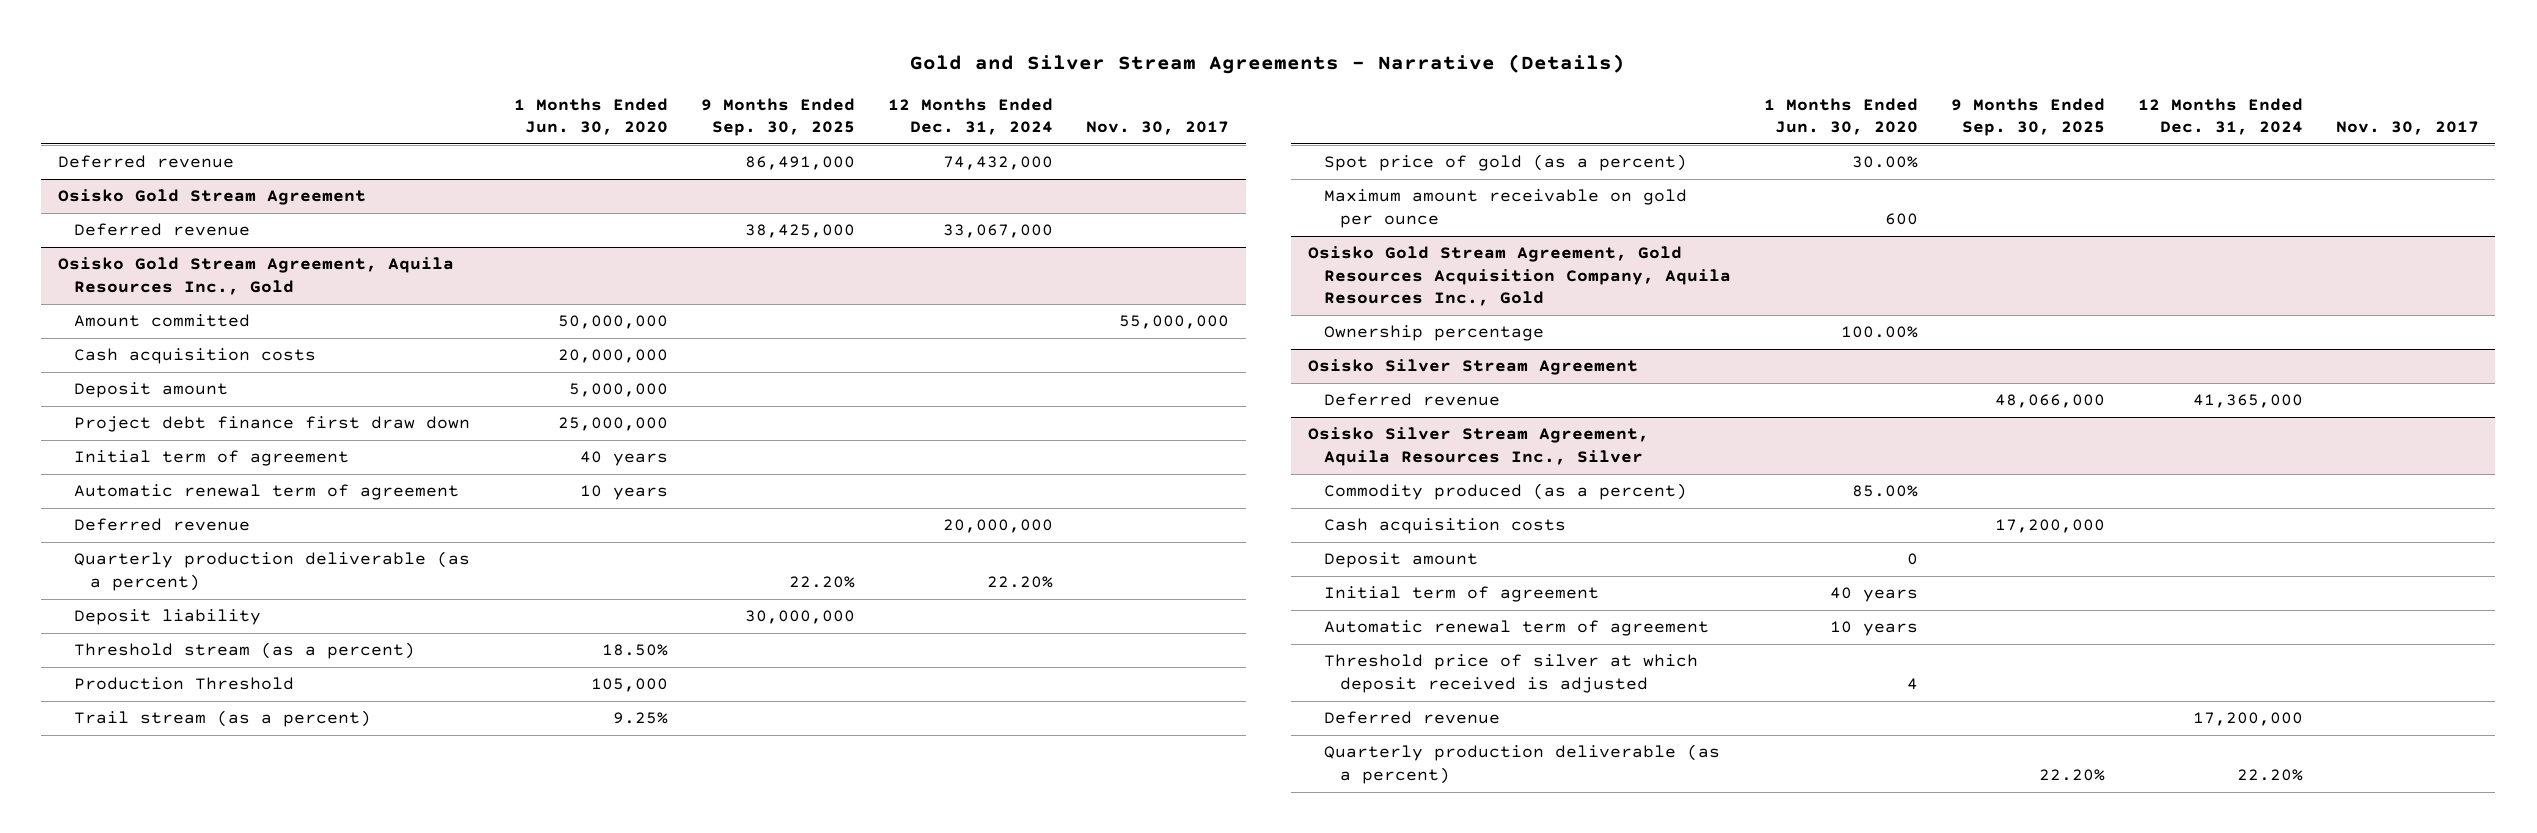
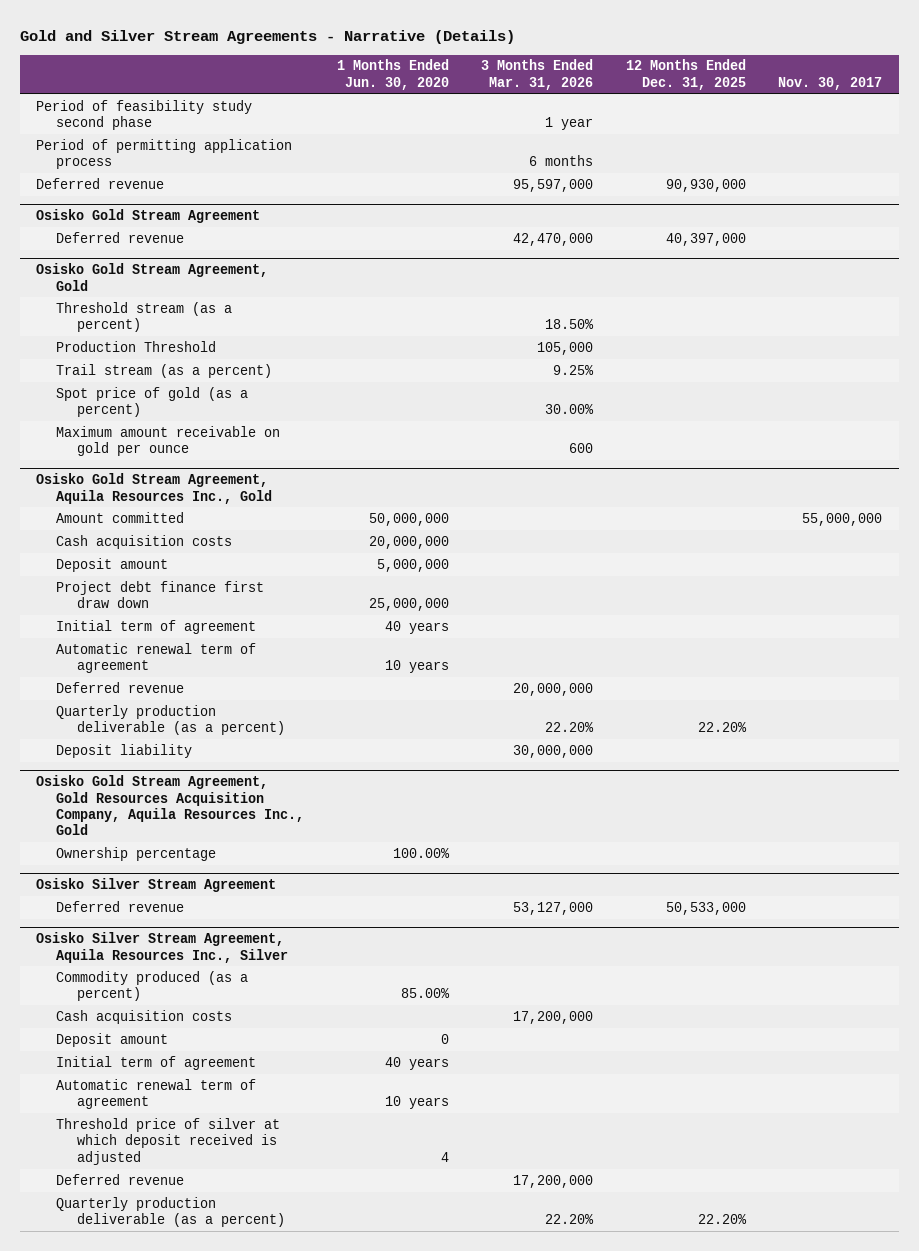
[701,97,856,137] 9 Months Ended Sep. 30, 2025 -> none
[888,97,1054,136] 12 Months Ended Dec. 31, 2024 -> none
none -> [481,59,594,90] 3 Months Ended Mar. 31, 2026
none -> [625,59,746,90] 12 Months Ended Dec. 31, 2025
none -> [36,99,253,131] Period of feasibility study second phase
none -> [36,138,293,170] Period of permitting application process
none -> [36,263,269,291] Osisko Gold Stream Agreement, Gold
none -> [56,301,233,333] Threshold stream (as a percent)
none -> [56,340,217,352] Production Threshold
none -> [56,363,273,378] Trail stream (as a percent)
none -> [56,386,249,418] Spot price of gold (as a percent)
none -> [56,425,281,457] Maximum amount receivable on gold per ounce
[73,642,415,660] Threshold stream (as a percent) -> none
[73,677,294,691] Production Threshold -> none
[73,710,371,728] Trail stream (as a percent) -> none
[1323,154,1687,172] Spot price of gold (as a percent) -> none
[1323,189,1687,228] Maximum amount receivable on gold per ounce -> none

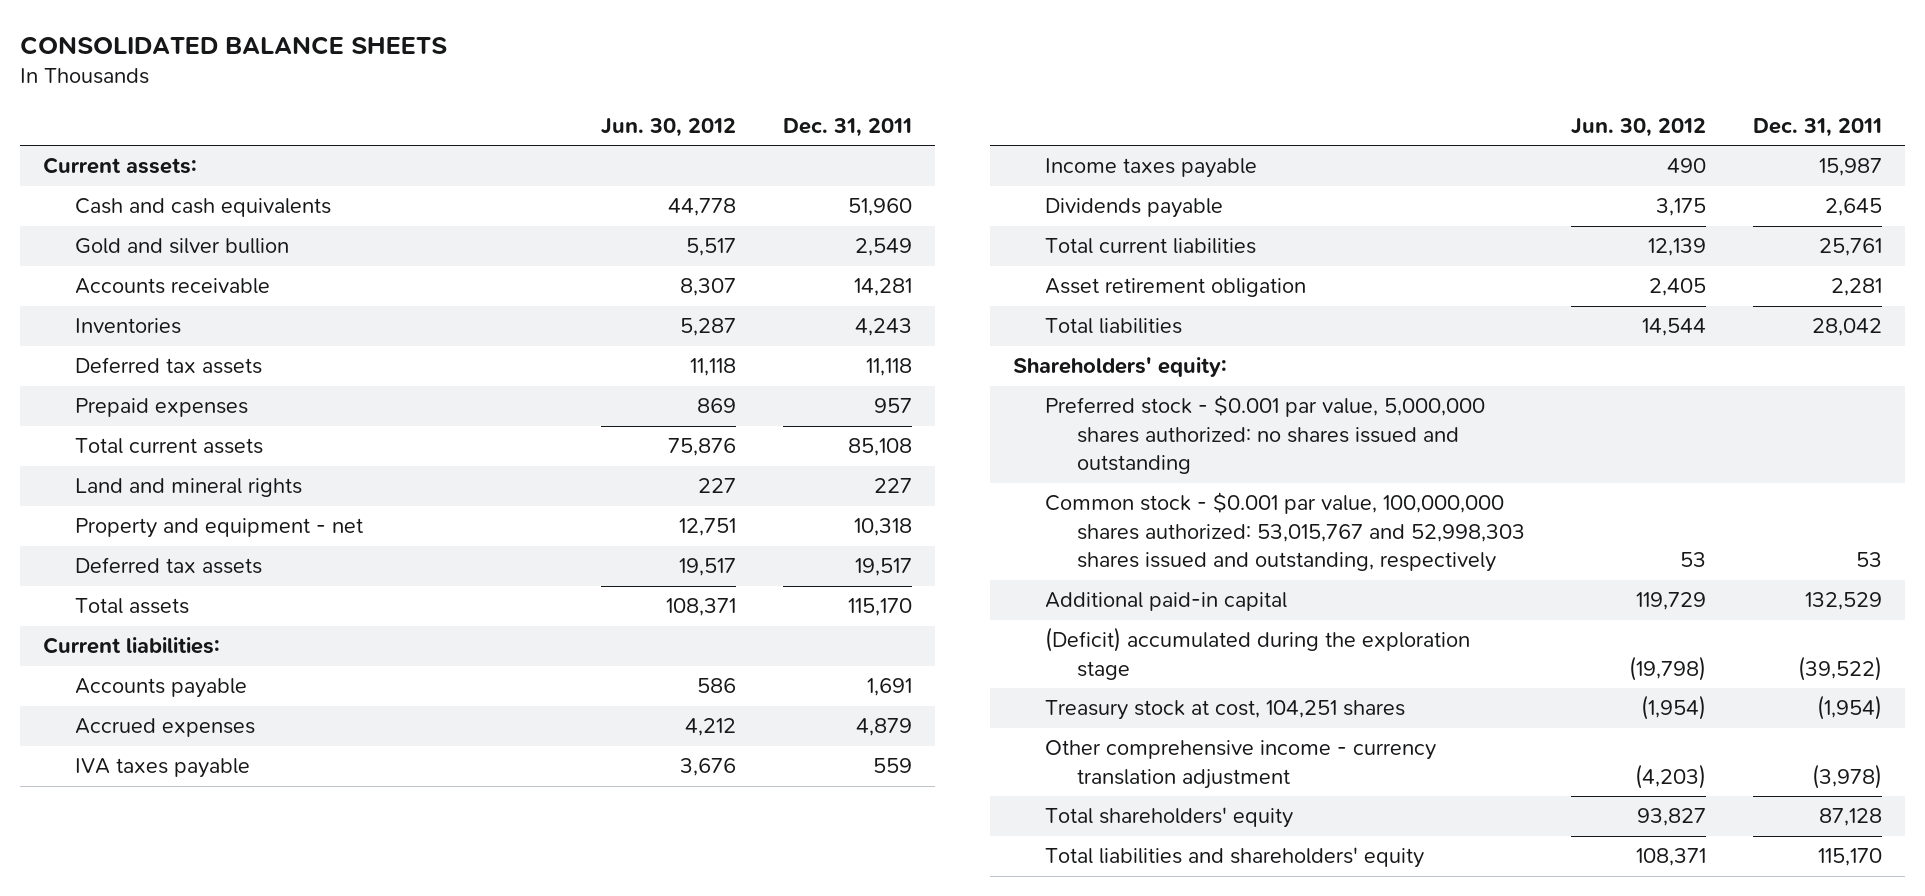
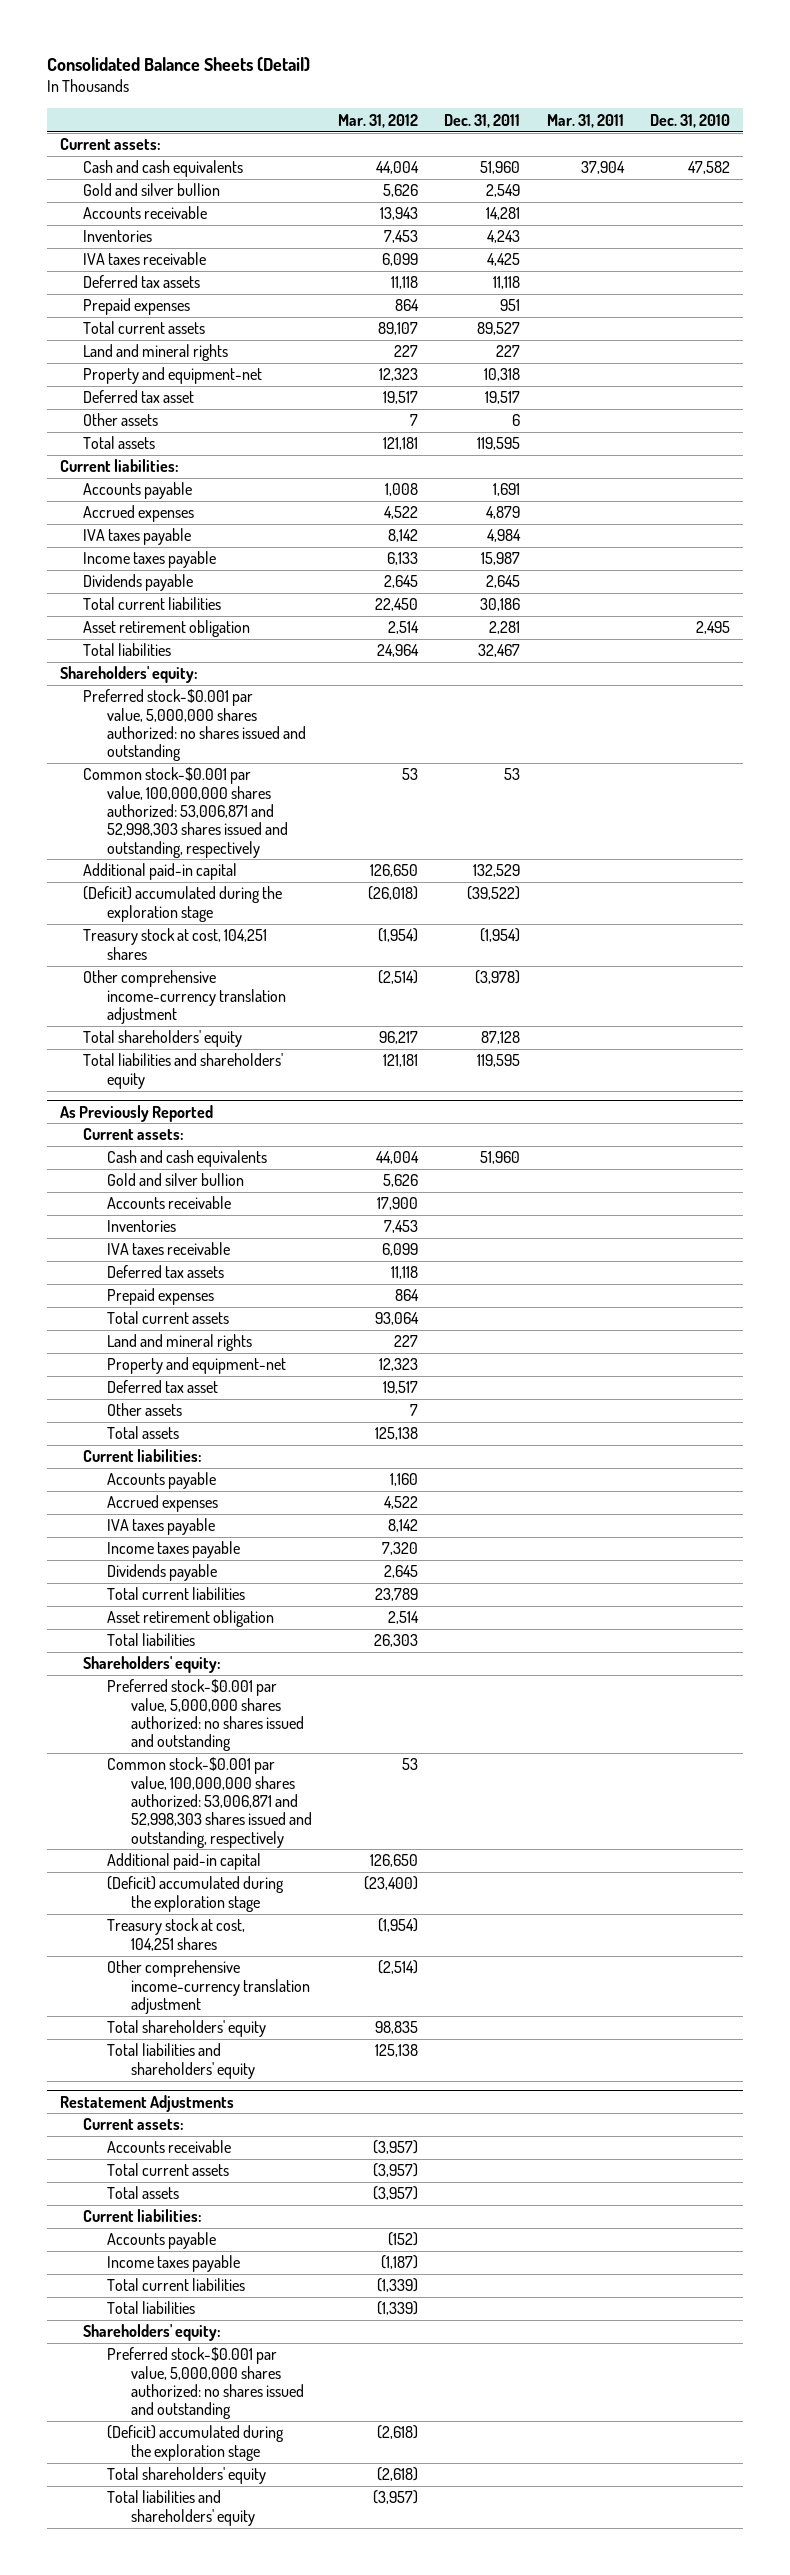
[19,35,447,55] CONSOLIDATED BALANCE SHEETS -> [46,57,310,73] Consolidated Balance Sheets (Detail)
[600,117,736,137] Jun. 30, 2012 -> none
none -> [338,113,419,128] Mar. 31, 2012
none -> [546,113,624,128] Mar. 31, 2011
none -> [650,113,731,128] Dec. 31, 2010
none -> [83,252,207,266] IVA taxes receivable
[873,398,912,414] 957 -> [500,299,521,312] 951
[847,438,912,457] 85,108 -> [477,322,521,336] 89,527
[74,518,363,539] Property and equipment - net -> [83,367,263,385] Property and equipment-net
[74,557,262,575] Deferred tax assets -> [83,390,195,404] Deferred tax asset
none -> [83,413,159,427] Other assets
[847,598,912,617] 115,170 -> [477,437,521,451] 119,595
[872,758,912,774] 559 -> [487,529,522,543] 4,984
[1819,238,1883,257] 25,761 -> [480,598,521,612] 30,186
[1812,318,1883,337] 28,042 -> [478,644,521,658] 32,467
[1045,395,1486,475] Preferred stock - $0.001 par value, 5,000,000 shares authorized: no shares issued and outstanding -> [83,689,307,762] Preferred stock-$0.001 par value, 5,000,000 shares authorized: no shares issued and outstanding
[1045,492,1525,573] Common stock - $0.001 par value, 100,000,000 shares authorized: 53,015,767 and 52,998,303 shares issued and outstanding, respectively -> [83,767,289,858] Common stock-$0.001 par value, 100,000,000 shares authorized: 53,006,871 and 52,998,303 shares issued and outstanding, respectively
[1045,740,1437,789] Other comprehensive income - currency translation adjustment -> [83,970,287,1024] Other comprehensive income-currency translation adjustment
[1818,848,1883,867] 115,170 -> [477,1054,521,1068] 119,595
none -> [59,1104,213,1122] As Previously Reported
none -> [83,1128,185,1141] Current assets:
none -> [107,1150,268,1168] Cash and cash equivalents
none -> [107,1173,245,1187] Gold and silver bullion
none -> [107,1196,232,1210] Accounts receivable
none -> [107,1220,177,1233] Inventories
none -> [107,1242,231,1256] IVA taxes receivable
none -> [107,1265,225,1279] Deferred tax assets
none -> [107,1288,215,1306] Prepaid expenses
none -> [107,1311,230,1325] Total current assets
none -> [107,1334,253,1352] Land and mineral rights
none -> [107,1357,287,1375] Property and equipment-net
none -> [107,1380,219,1394] Deferred tax asset
none -> [107,1403,183,1417] Other assets
none -> [107,1426,180,1440] Total assets
none -> [83,1449,203,1463] Current liabilities:
none -> [107,1472,217,1490] Accounts payable
none -> [107,1495,219,1513] Accrued expenses
none -> [107,1518,216,1536] IVA taxes payable
none -> [107,1541,241,1559] Income taxes payable
none -> [107,1564,218,1582] Dividends payable
none -> [107,1587,246,1601] Total current liabilities
none -> [107,1610,275,1628] Asset retirement obligation
none -> [107,1633,196,1647] Total liabilities
none -> [83,1656,222,1674] Shareholders' equity:
none -> [107,1679,304,1752] Preferred stock-$0.001 par value, 5,000,000 shares authorized: no shares issued and outstanding
none -> [107,1757,312,1848] Common stock-$0.001 par value, 100,000,000 shares authorized: 53,006,871 and 52,998,303 shares issued and outstanding, respectively
none -> [107,1853,262,1871] Additional paid-in capital
none -> [107,1876,285,1912] (Deficit) accumulated during the exploration stage
none -> [107,1918,246,1951] Treasury stock at cost, 104,251 shares
none -> [107,1960,310,2014] Other comprehensive income-currency translation adjustment
none -> [107,2020,267,2038] Total shareholders' equity
none -> [107,2043,255,2079] Total liabilities and shareholders' equity
none -> [59,2094,234,2112] Restatement Adjustments
none -> [83,2118,185,2131] Current assets:
none -> [107,2140,232,2154] Accounts receivable
none -> [107,2163,230,2177] Total current assets
none -> [107,2186,180,2200] Total assets
none -> [83,2209,203,2223] Current liabilities:
none -> [107,2232,217,2250] Accounts payable
none -> [107,2255,241,2273] Income taxes payable
none -> [107,2278,246,2292] Total current liabilities
none -> [107,2301,196,2315] Total liabilities
none -> [83,2324,222,2342] Shareholders' equity:
none -> [107,2347,304,2420] Preferred stock-$0.001 par value, 5,000,000 shares authorized: no shares issued and outstanding
none -> [107,2425,285,2461] (Deficit) accumulated during the exploration stage
none -> [107,2467,267,2485] Total shareholders' equity
none -> [107,2490,255,2526] Total liabilities and shareholders' equity

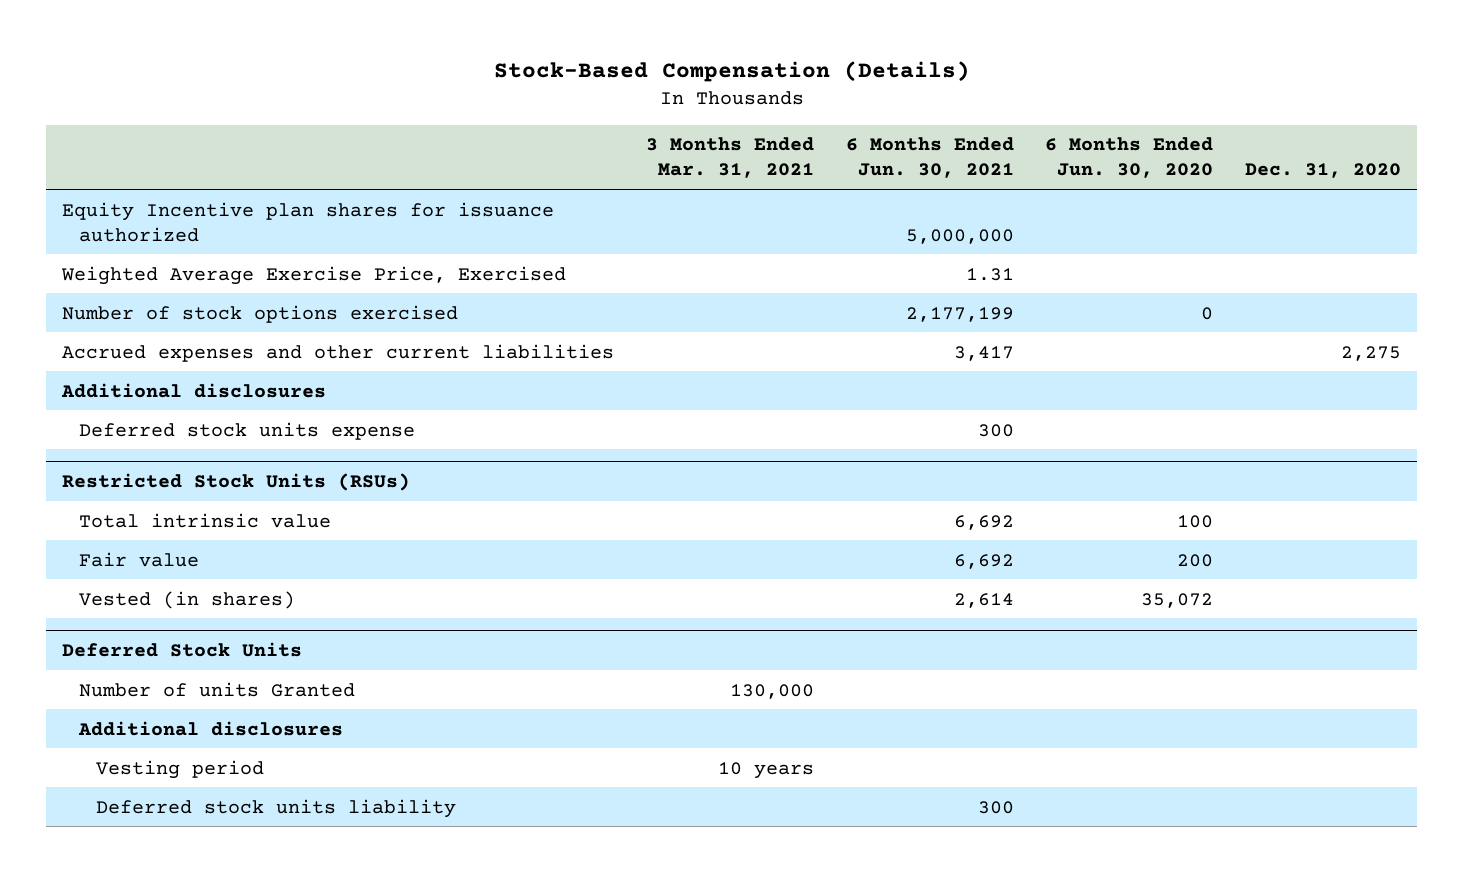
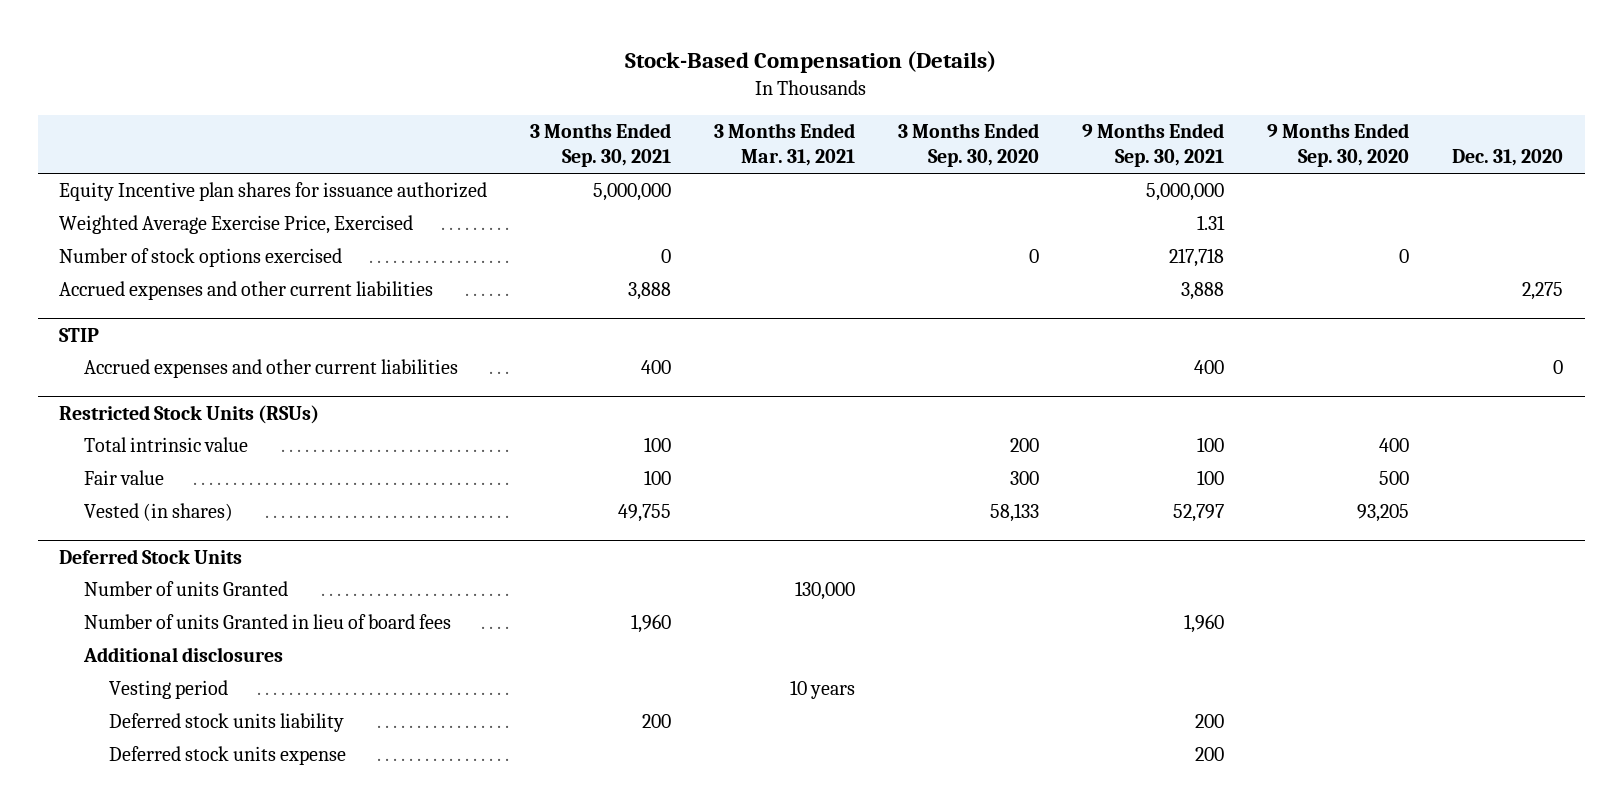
[845,137,1014,179] 6 Months Ended Jun. 30, 2021 -> none
[1045,137,1214,179] 6 Months Ended Jun. 30, 2020 -> none
none -> [530,123,672,168] 3 Months Ended Sep. 30, 2021
none -> [898,123,1040,168] 3 Months Ended Sep. 30, 2020
none -> [1082,123,1225,168] 9 Months Ended Sep. 30, 2021
none -> [1267,123,1410,168] 9 Months Ended Sep. 30, 2020
[60,382,326,398] Additional disclosures -> none
[78,421,415,440] Deferred stock units expense -> none
none -> [59,327,100,342] STIP
none -> [83,359,458,379] Accrued expenses and other current liabilities
none -> [83,614,451,630] Number of units Granted in lieu of board fees
none -> [108,746,346,766] Deferred stock units expense

